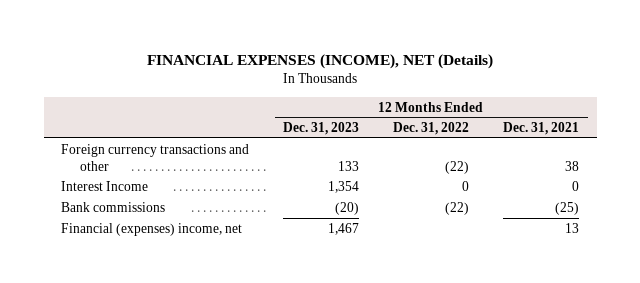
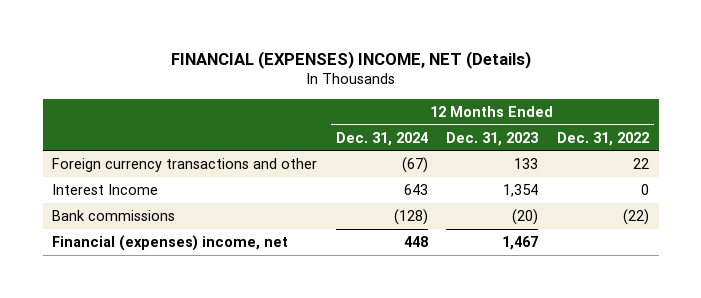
[147,53,494,69] FINANCIAL EXPENSES (INCOME), NET (Details) -> [170,50,531,69] FINANCIAL (EXPENSES) INCOME, NET (Details)
[503,122,580,136] Dec. 31, 2021 -> none
none -> [335,131,428,146] Dec. 31, 2024
[445,160,470,174] (22) -> [633,158,650,170] 22

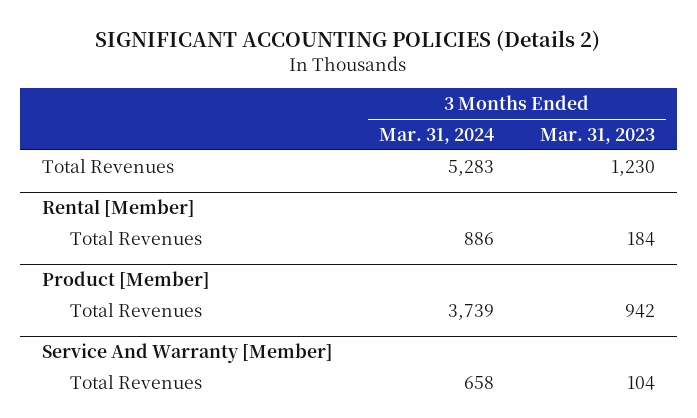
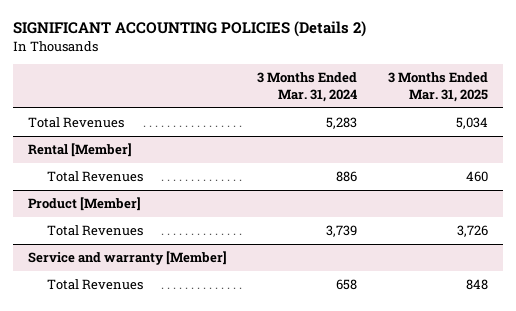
[539,127,655,144] Mar. 31, 2023 -> none
none -> [387,71,488,102] 3 Months Ended Mar. 31, 2025
[42,343,334,364] Service And Warranty [Member] -> [28,251,228,266] Service and warranty [Member]

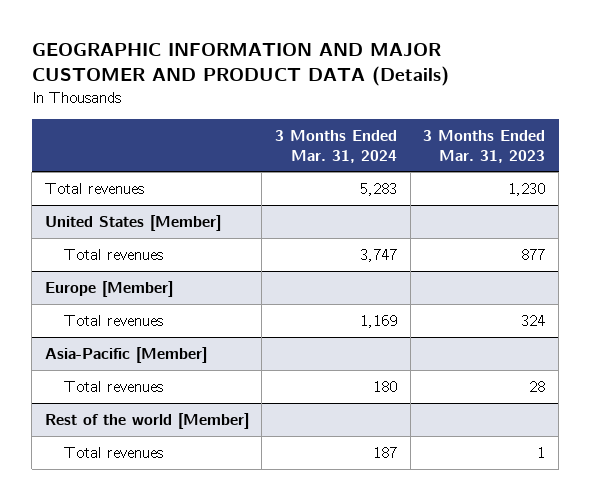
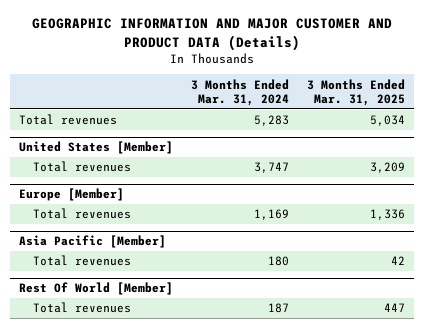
[423,129,546,163] 3 Months Ended Mar. 31, 2023 -> none
none -> [306,78,405,106] 3 Months Ended Mar. 31, 2025
[44,346,207,363] Asia-Pacific [Member] -> [18,235,166,249] Asia Pacific [Member]
[44,412,249,429] Rest of the world [Member] -> [18,282,173,296] Rest Of World [Member]

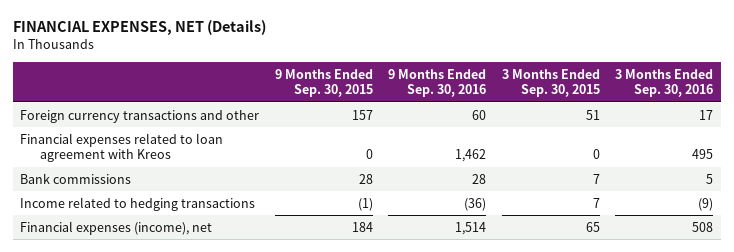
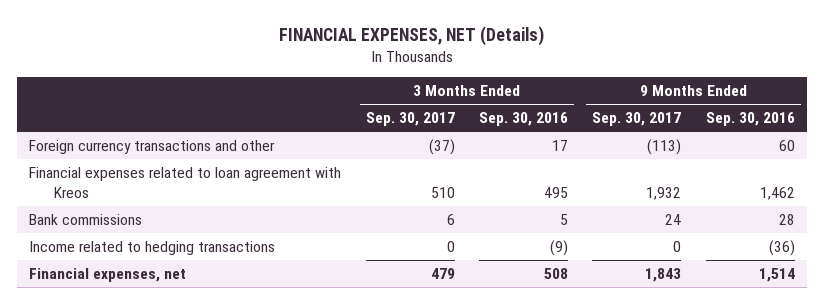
[274,68,373,98] 9 Months Ended Sep. 30, 2015 -> none
[501,68,600,98] 3 Months Ended Sep. 30, 2015 -> none
none -> [365,112,455,127] Sep. 30, 2017
none -> [592,112,682,127] Sep. 30, 2017
[20,220,213,235] Financial expenses (income), net -> [29,267,187,282] Financial expenses, net

